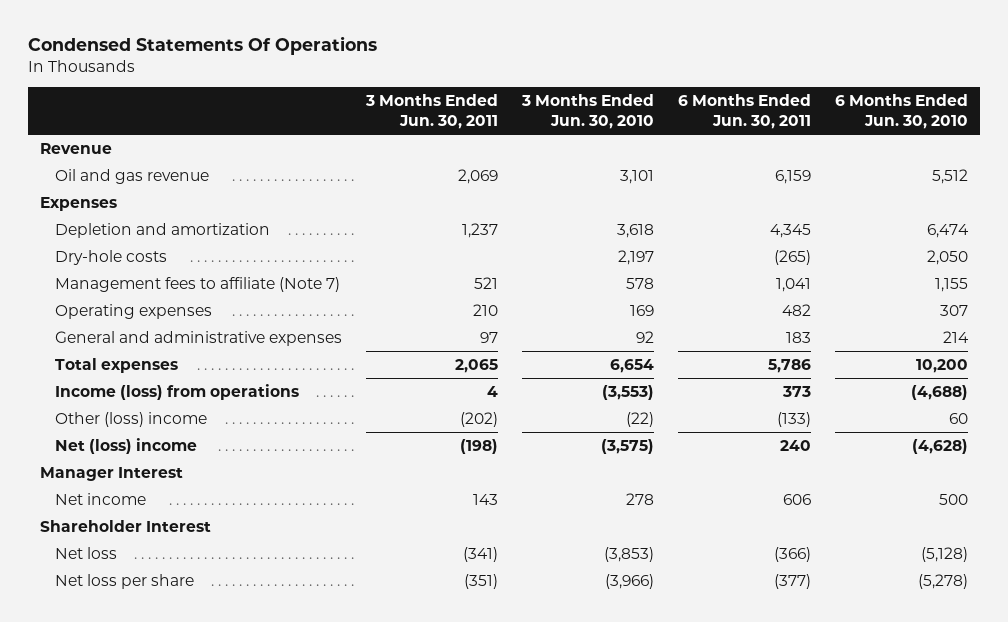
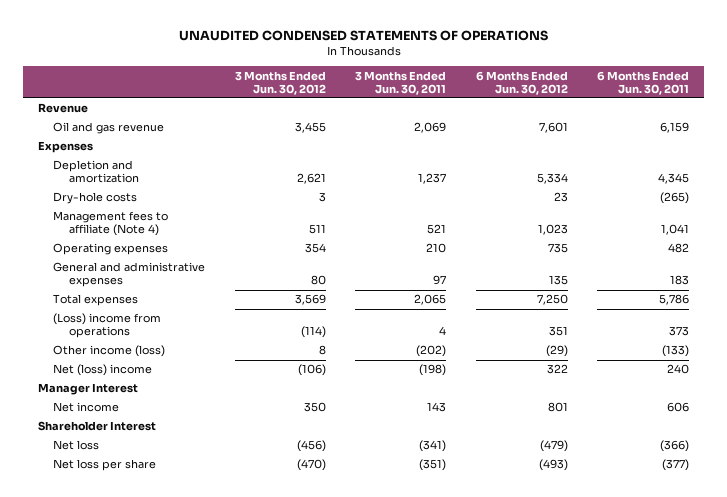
[27,36,377,56] Condensed Statements Of Operations -> [178,30,548,42] UNAUDITED CONDENSED STATEMENTS OF OPERATIONS
[521,94,655,129] 3 Months Ended Jun. 30, 2010 -> none
[835,94,969,129] 6 Months Ended Jun. 30, 2010 -> none
none -> [234,70,326,95] 3 Months Ended Jun. 30, 2012
none -> [475,70,568,95] 6 Months Ended Jun. 30, 2012
[54,276,340,292] Management fees to affiliate (Note 7) -> [53,211,169,237] Management fees to affiliate (Note 4)
[54,383,299,400] Income (loss) from operations -> [53,313,162,339] (Loss) income from operations
[54,411,207,427] Other (loss) income -> [53,345,166,358] Other income (loss)

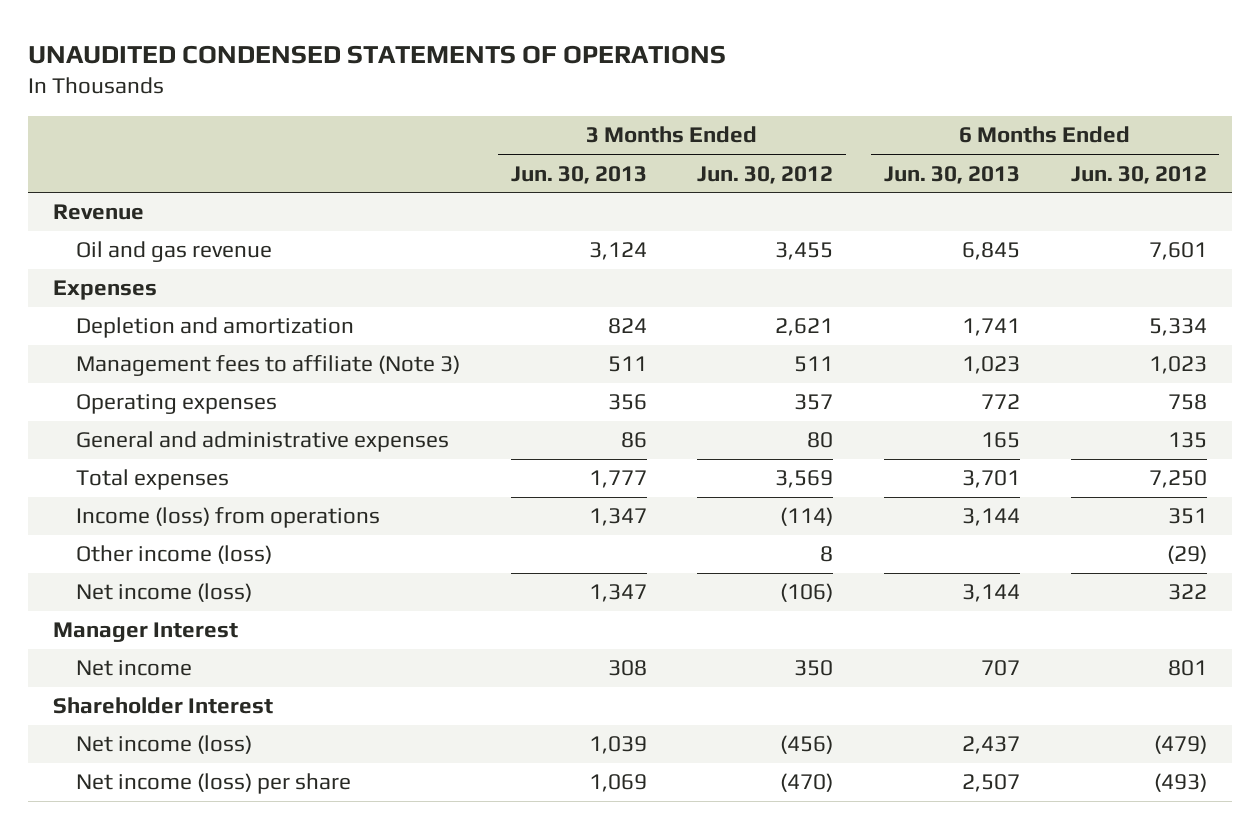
[355,70,447,95] 3 Months Ended Jun. 30, 2011 -> none
[597,70,690,95] 6 Months Ended Jun. 30, 2011 -> none
none -> [510,165,647,184] Jun. 30, 2013
none -> [884,165,1021,184] Jun. 30, 2013
[53,192,138,205] Dry-hole costs -> none
[53,211,169,237] Management fees to affiliate (Note 4) -> [76,355,461,377] Management fees to affiliate (Note 3)
[304,243,326,254] 354 -> [794,394,834,411] 357
[547,243,568,254] 735 -> [1167,394,1207,411] 758
[53,313,162,339] (Loss) income from operations -> [76,507,381,529] Income (loss) from operations
[53,364,153,377] Net (loss) income -> [76,583,253,603] Net income (loss)
[53,440,100,451] Net loss -> [76,735,253,755] Net income (loss)
[53,459,157,472] Net loss per share -> [76,773,352,795] Net income (loss) per share

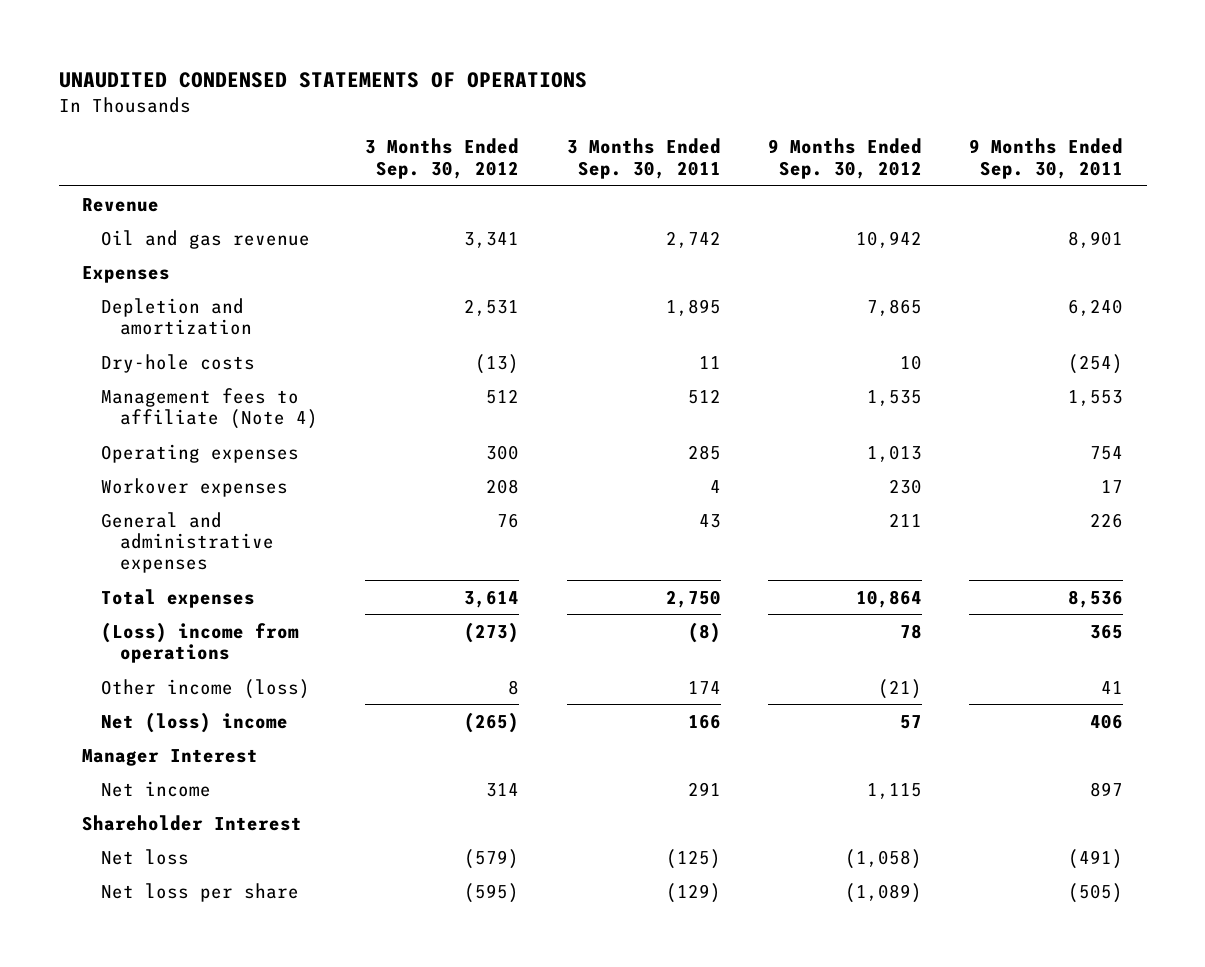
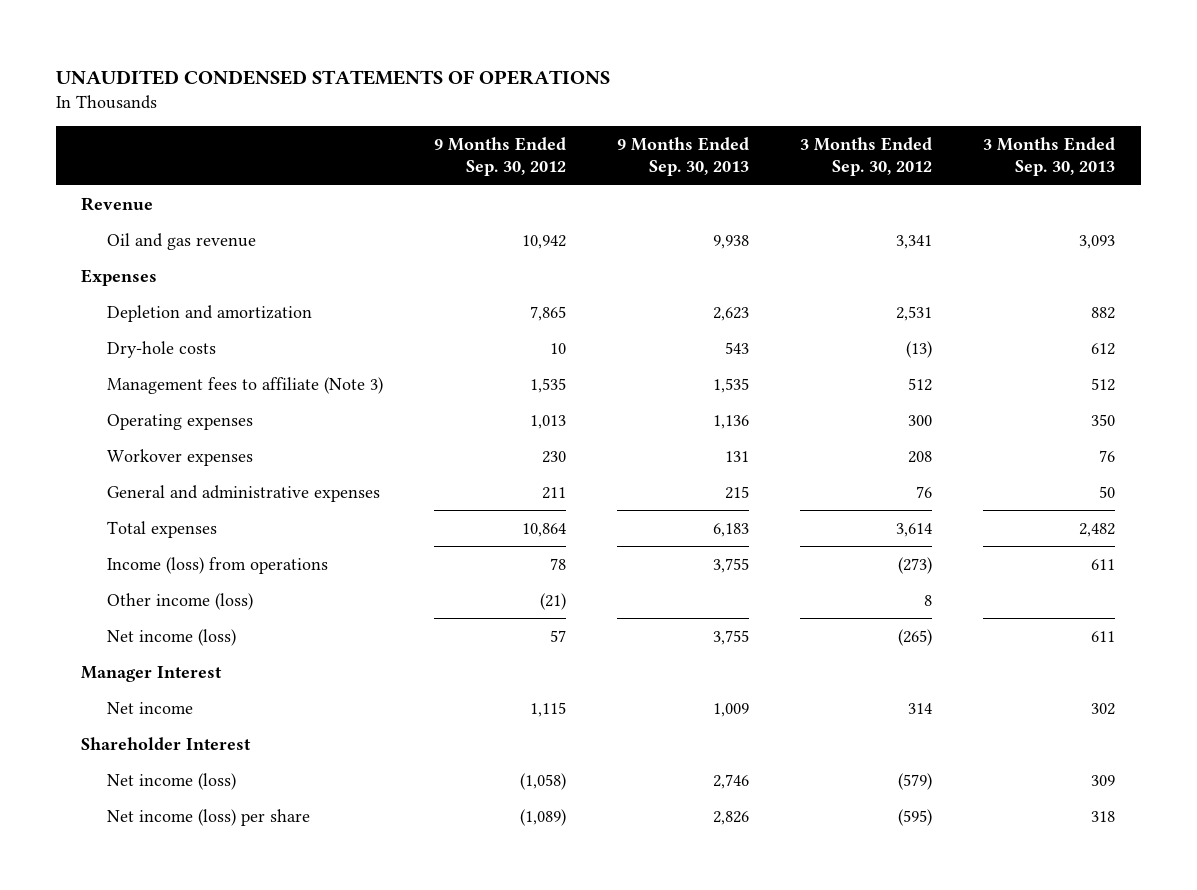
[566,138,721,179] 3 Months Ended Sep. 30, 2011 -> none
[969,138,1124,179] 9 Months Ended Sep. 30, 2011 -> none
none -> [617,136,750,177] 9 Months Ended Sep. 30, 2013
none -> [983,136,1116,177] 3 Months Ended Sep. 30, 2013
[101,387,318,429] Management fees to affiliate (Note 4) -> [106,376,383,394] Management fees to affiliate (Note 3)
[101,621,300,663] (Loss) income from operations -> [106,556,328,574] Income (loss) from operations
[101,711,289,733] Net (loss) income -> [106,628,236,646] Net income (loss)
[101,848,190,865] Net loss -> [106,772,236,790] Net income (loss)
[101,882,300,902] Net loss per share -> [106,808,310,826] Net income (loss) per share

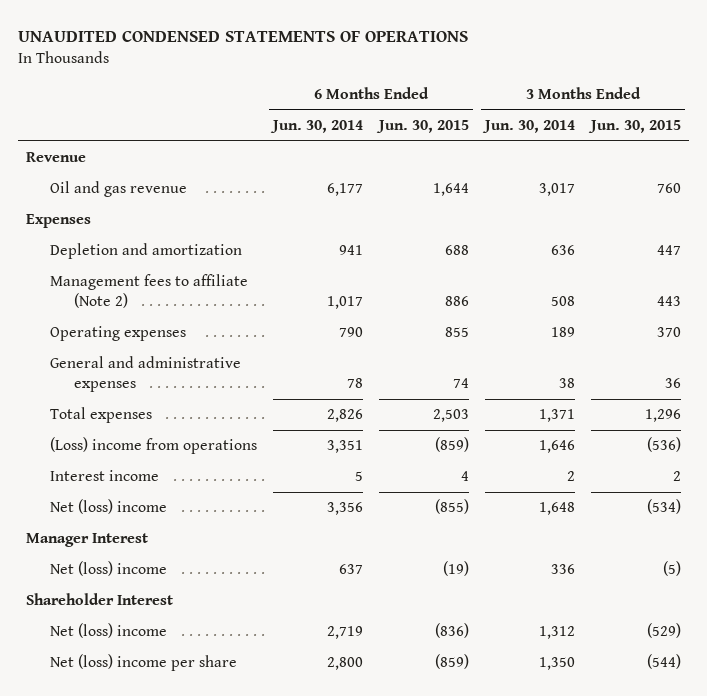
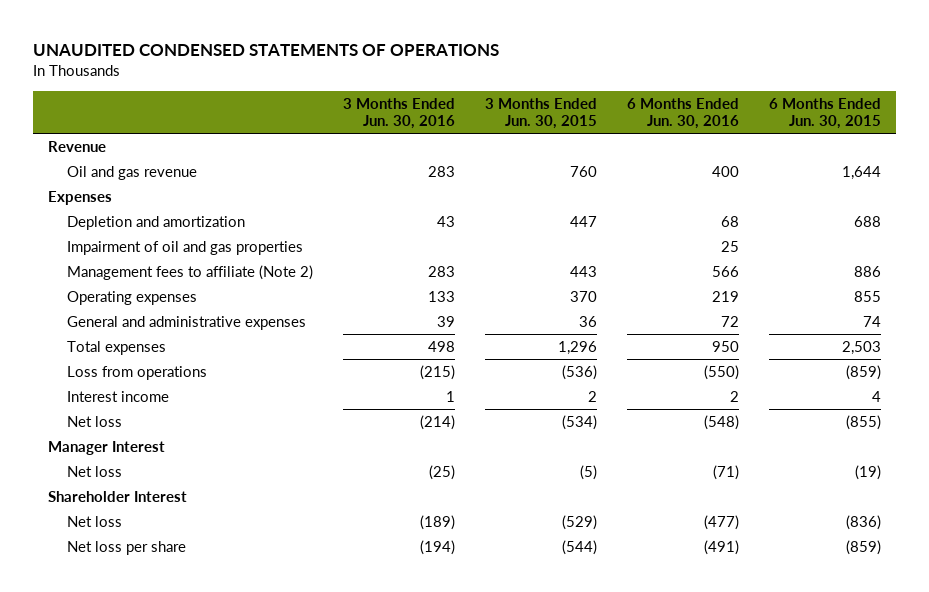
[269,120,363,134] Jun. 30, 2014 -> none
[481,120,575,134] Jun. 30, 2014 -> none
none -> [342,97,455,130] 3 Months Ended Jun. 30, 2016
none -> [626,97,739,130] 6 Months Ended Jun. 30, 2016
none -> [66,240,303,255] Impairment of oil and gas properties
[49,437,257,455] (Loss) income from operations -> [66,365,207,380] Loss from operations
[49,499,167,515] Net (loss) income -> [66,415,122,427] Net loss
[49,561,167,577] Net (loss) income -> [66,465,122,477] Net loss
[49,623,167,639] Net (loss) income -> [66,515,122,527] Net loss
[49,654,237,672] Net (loss) income per share -> [66,540,186,555] Net loss per share

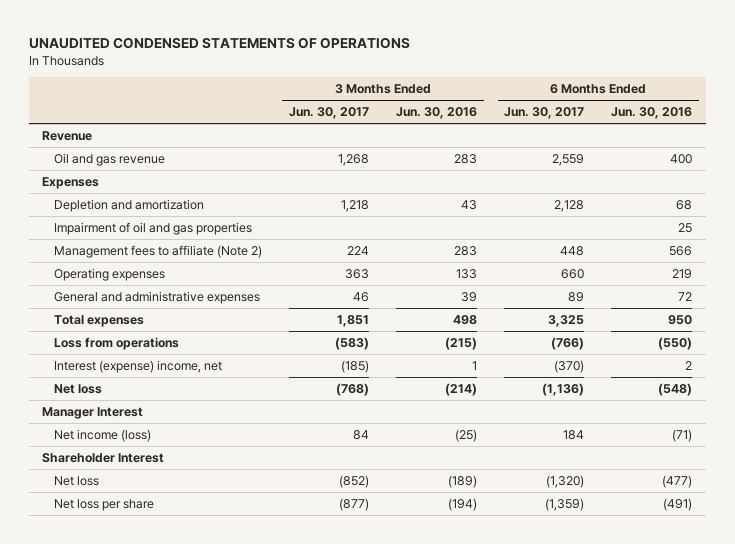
[484,97,597,130] 3 Months Ended Jun. 30, 2015 -> none
[768,97,881,130] 6 Months Ended Jun. 30, 2015 -> none
none -> [289,107,370,120] Jun. 30, 2017
none -> [504,107,585,120] Jun. 30, 2017
[66,390,169,402] Interest income -> [53,360,222,374] Interest (expense) income, net
[66,465,122,477] Net loss -> [53,429,151,443] Net income (loss)

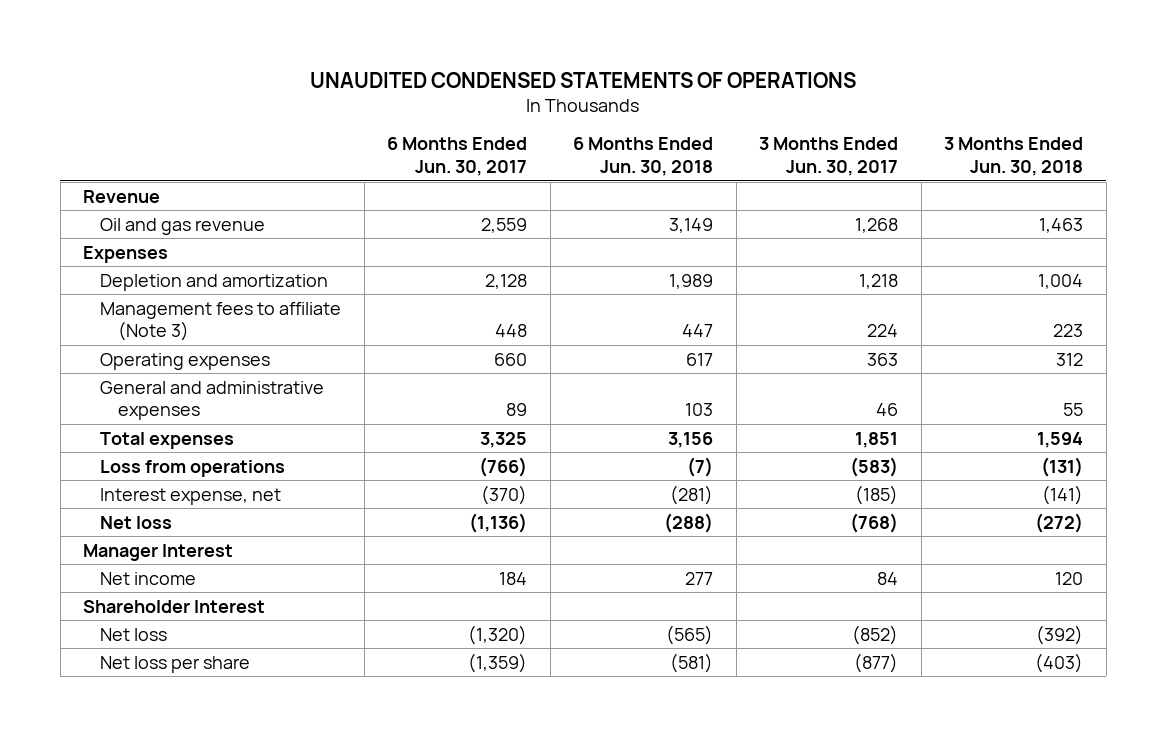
[396,107,478,120] Jun. 30, 2016 -> none
[611,107,693,120] Jun. 30, 2016 -> none
none -> [573,137,714,177] 6 Months Ended Jun. 30, 2018
none -> [944,137,1084,177] 3 Months Ended Jun. 30, 2018
[53,222,252,236] Impairment of oil and gas properties -> none
[53,245,262,259] Management fees to affiliate (Note 2) -> [100,301,342,342] Management fees to affiliate (Note 3)
[53,360,222,374] Interest (expense) income, net -> [100,487,282,505] Interest expense, net
[53,429,151,443] Net income (loss) -> [100,571,197,585] Net income

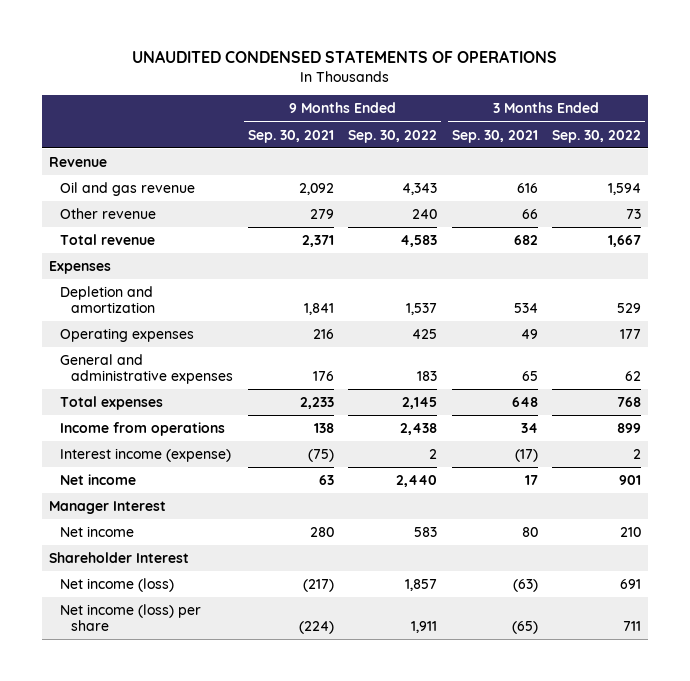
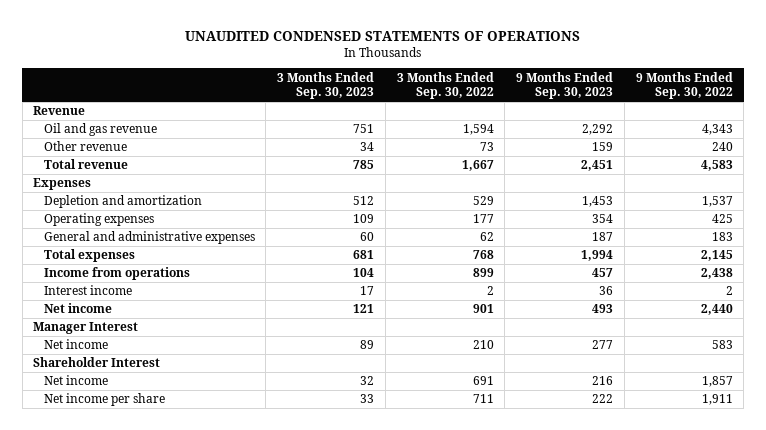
[247,129,334,143] Sep. 30, 2021 -> none
[451,129,538,143] Sep. 30, 2021 -> none
none -> [277,71,375,100] 3 Months Ended Sep. 30, 2023
none -> [516,71,614,100] 9 Months Ended Sep. 30, 2023
[60,447,232,462] Interest income (expense) -> [43,285,132,296] Interest income
[60,577,175,592] Net income (loss) -> [43,375,108,386] Net income
[60,603,202,632] Net income (loss) per share -> [43,393,165,407] Net income per share

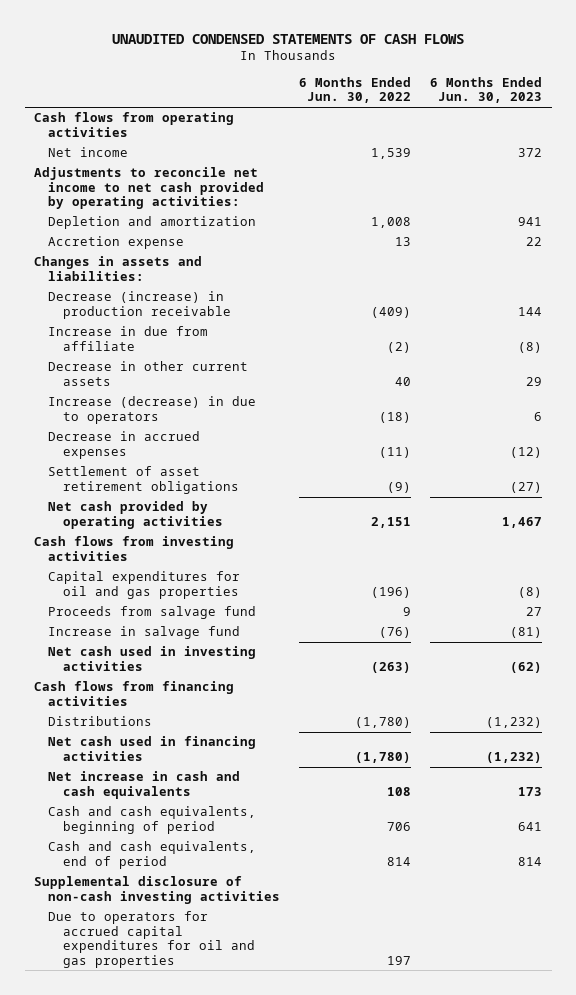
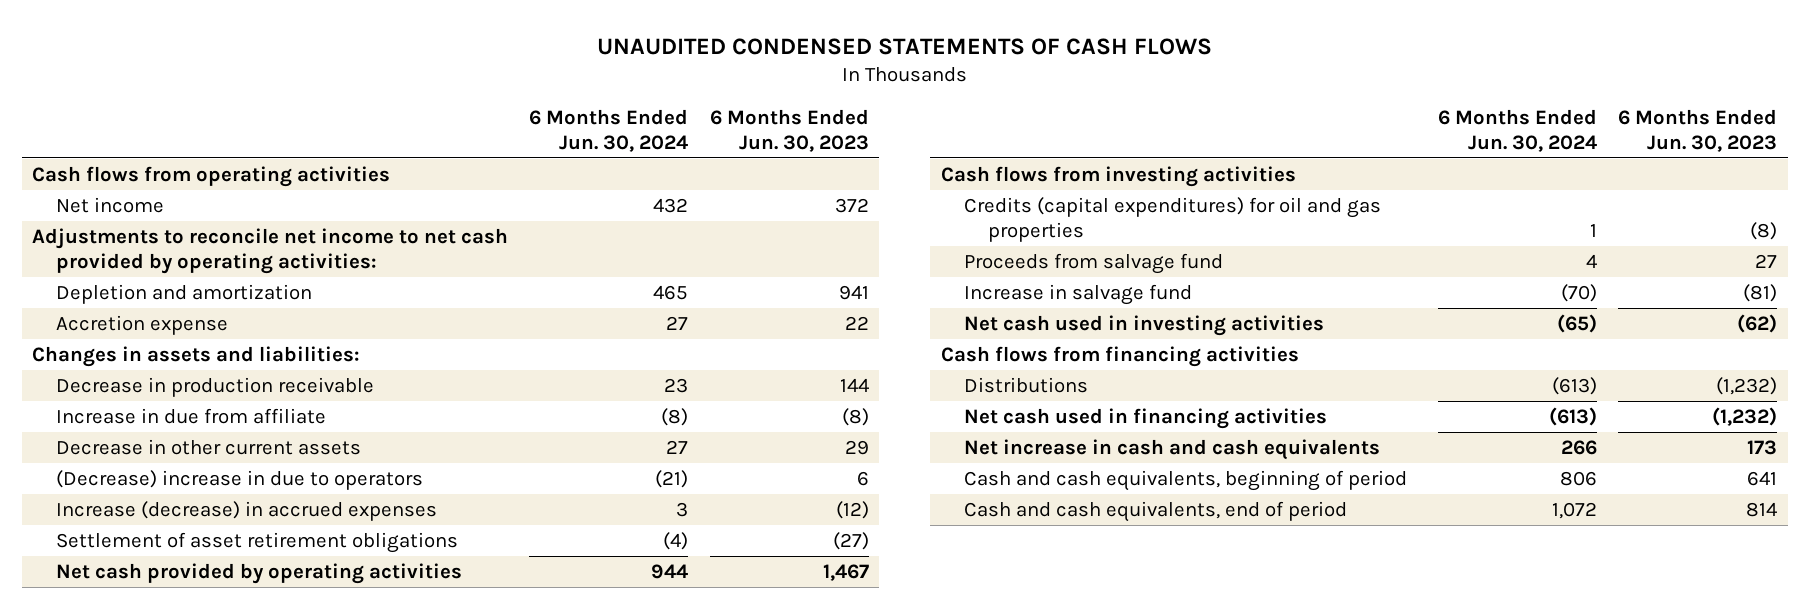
[299,77,412,104] 6 Months Ended Jun. 30, 2022 -> none
none -> [529,108,689,152] 6 Months Ended Jun. 30, 2024
[48,291,231,319] Decrease (increase) in production receivable -> [55,376,374,397] Decrease in production receivable
[48,396,257,424] Increase (decrease) in due to operators -> [55,469,423,490] (Decrease) increase in due to operators
[48,431,201,459] Decrease in accrued expenses -> [55,500,437,521] Increase (decrease) in accrued expenses
[48,571,241,599] Capital expenditures for oil and gas properties -> [964,196,1382,242] Credits (capital expenditures) for oil and gas properties
[34,876,281,904] Supplemental disclosure of non-cash investing activities -> none
[48,911,255,968] Due to operators for accrued capital expenditures for oil and gas properties -> none

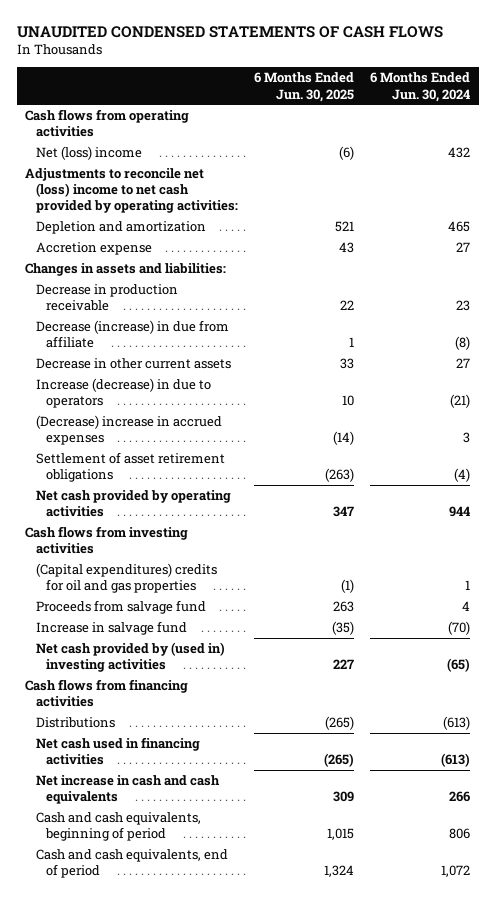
[709,108,869,152] 6 Months Ended Jun. 30, 2023 -> none
none -> [253,72,354,102] 6 Months Ended Jun. 30, 2025
[55,196,164,213] Net income -> [35,146,142,161] Net (loss) income
[32,227,509,274] Adjustments to reconcile net income to net cash provided by operating activities: -> [25,168,238,214] Adjustments to reconcile net (loss) income to net cash provided by operating activities:
[55,407,326,424] Increase in due from affiliate -> [35,320,229,349] Decrease (increase) in due from affiliate
[55,469,423,490] (Decrease) increase in due to operators -> [35,378,211,409] Increase (decrease) in due to operators
[55,500,437,521] Increase (decrease) in accrued expenses -> [35,415,222,446] (Decrease) increase in accrued expenses
[964,196,1382,242] Credits (capital expenditures) for oil and gas properties -> [35,563,217,594] (Capital expenditures) credits for oil and gas properties
[964,314,1325,336] Net cash used in investing activities -> [35,642,225,673] Net cash provided by (used in) investing activities

